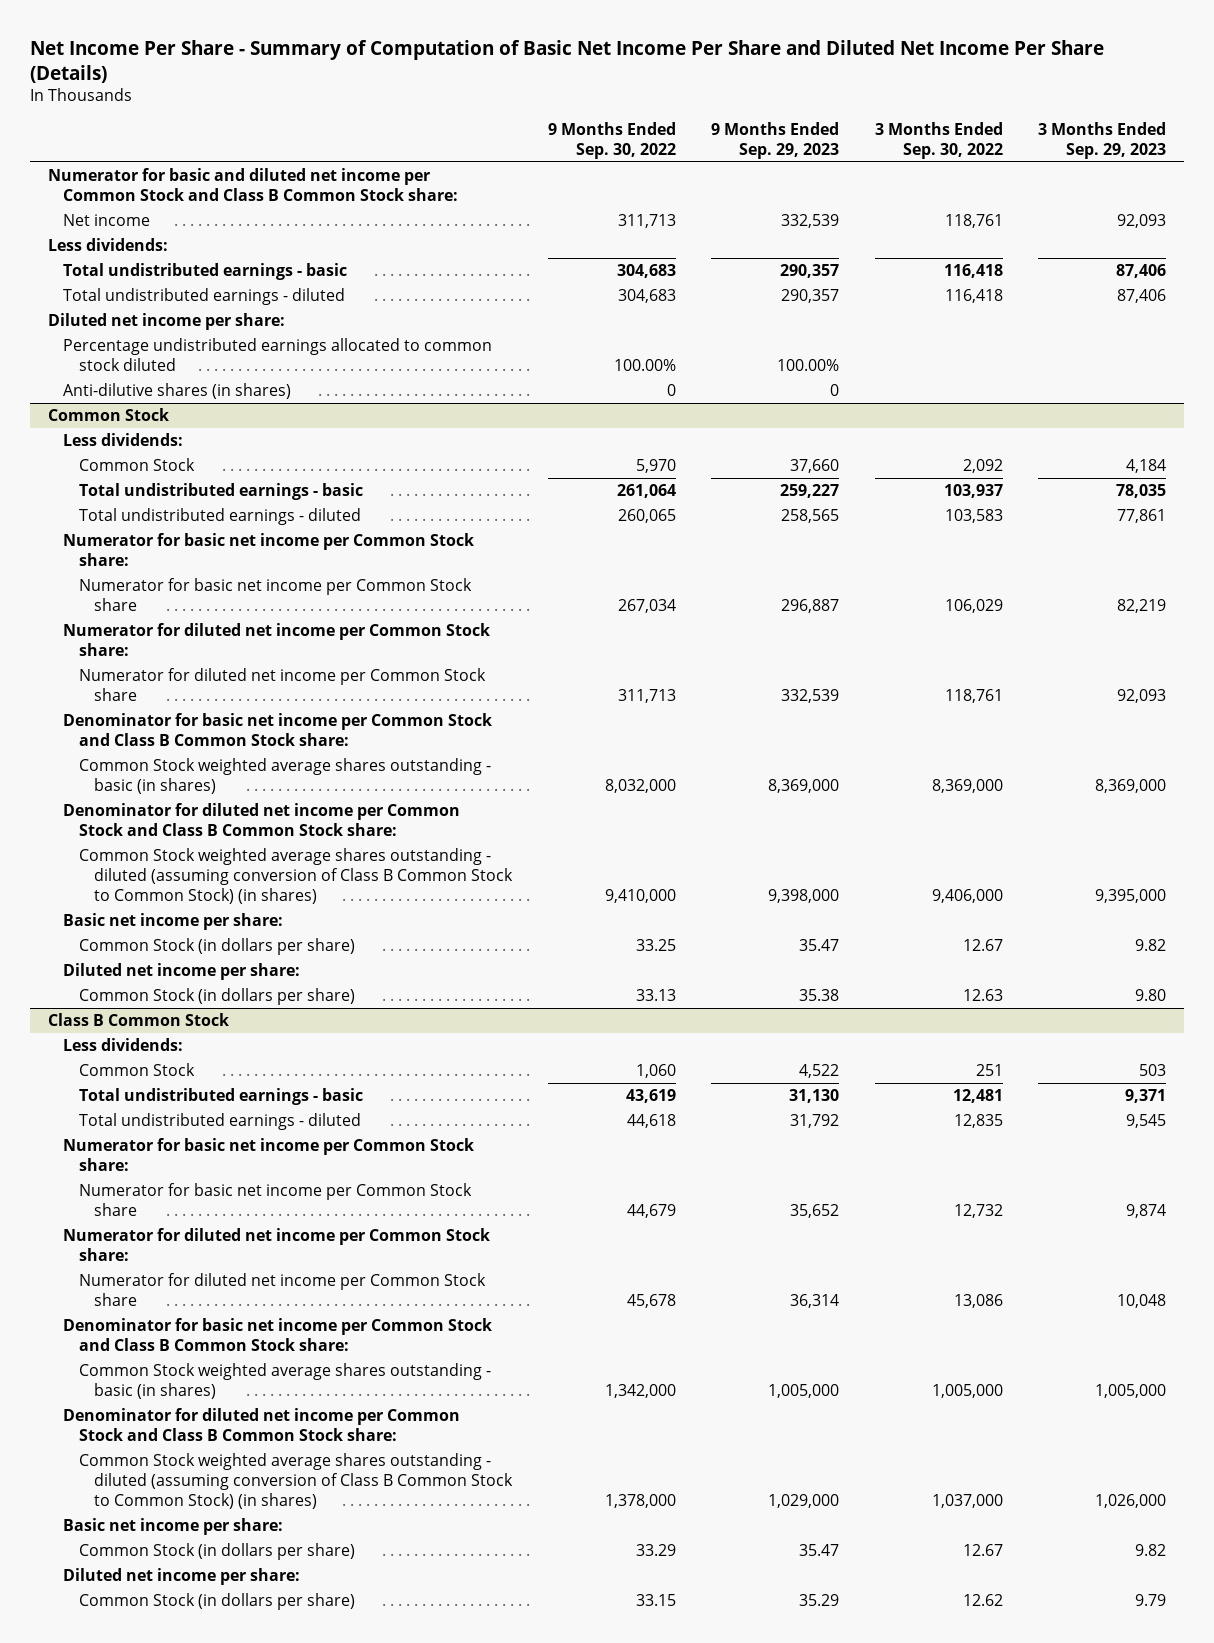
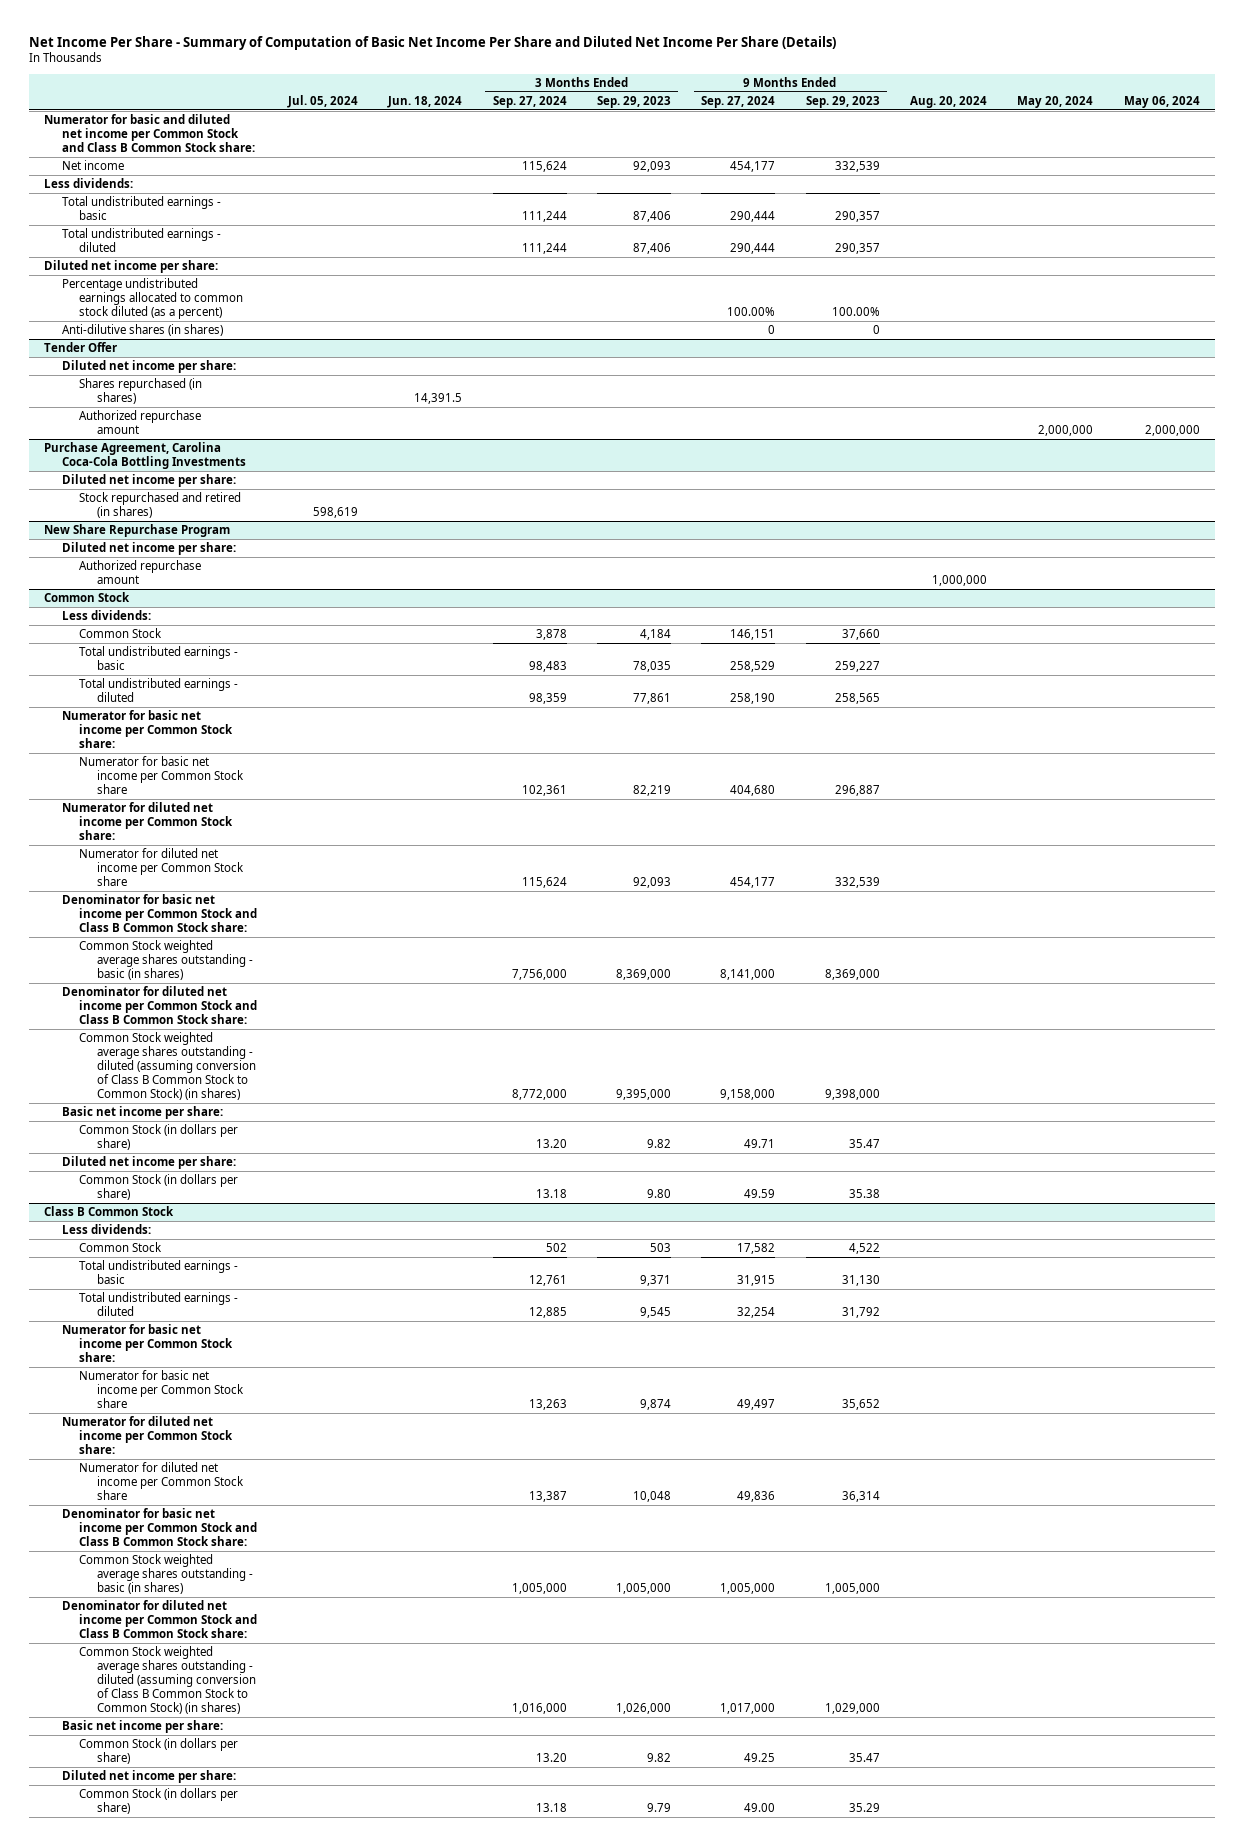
[547,122,676,160] 9 Months Ended Sep. 30, 2022 -> none
[874,122,1003,160] 3 Months Ended Sep. 30, 2022 -> none
none -> [286,94,358,108] Jul. 05, 2024
none -> [387,95,463,108] Jun. 18, 2024
none -> [492,95,567,108] Sep. 27, 2024
none -> [701,95,776,108] Sep. 27, 2024
none -> [909,95,987,108] Aug. 20, 2024
none -> [1017,95,1094,108] May 20, 2024
none -> [1123,95,1200,108] May 06, 2024
[63,338,493,372] Percentage undistributed earnings allocated to common stock diluted -> [61,278,244,320] Percentage undistributed earnings allocated to common stock diluted (as a percent)
none -> [44,342,118,353] Tender Offer
none -> [61,360,236,374] Diluted net income per share:
none -> [79,378,203,405] Shares repurchased (in shares)
none -> [79,410,202,435] Authorized repurchase amount
none -> [44,442,246,470] Purchase Agreement, Carolina Coca-Cola Bottling Investments
none -> [61,474,236,488] Diluted net income per share:
none -> [79,492,242,519] Stock repurchased and retired (in shares)
none -> [44,524,231,538] New Share Repurchase Program
none -> [61,542,236,556] Diluted net income per share:
none -> [79,560,202,585] Authorized repurchase amount

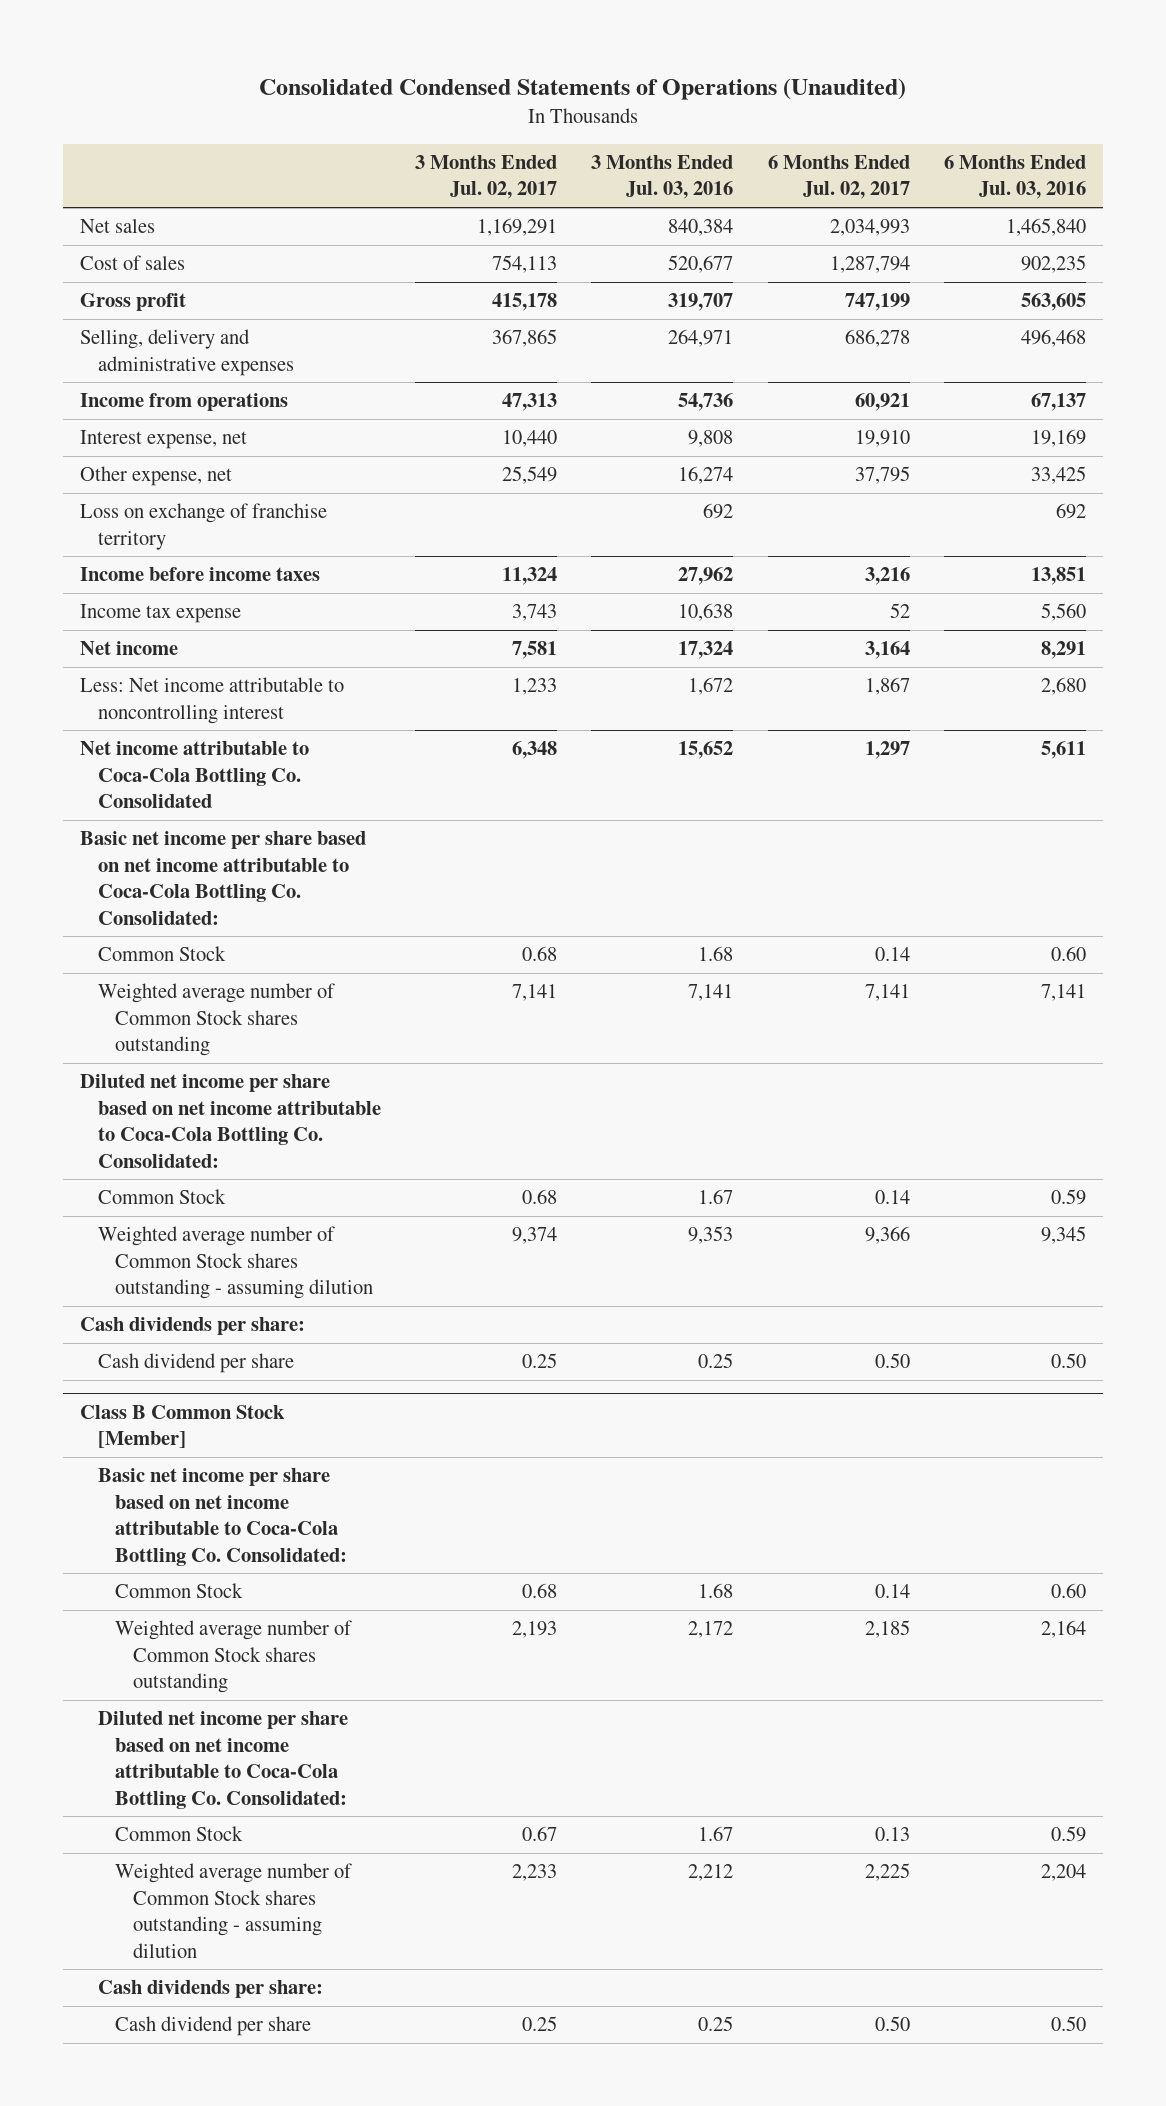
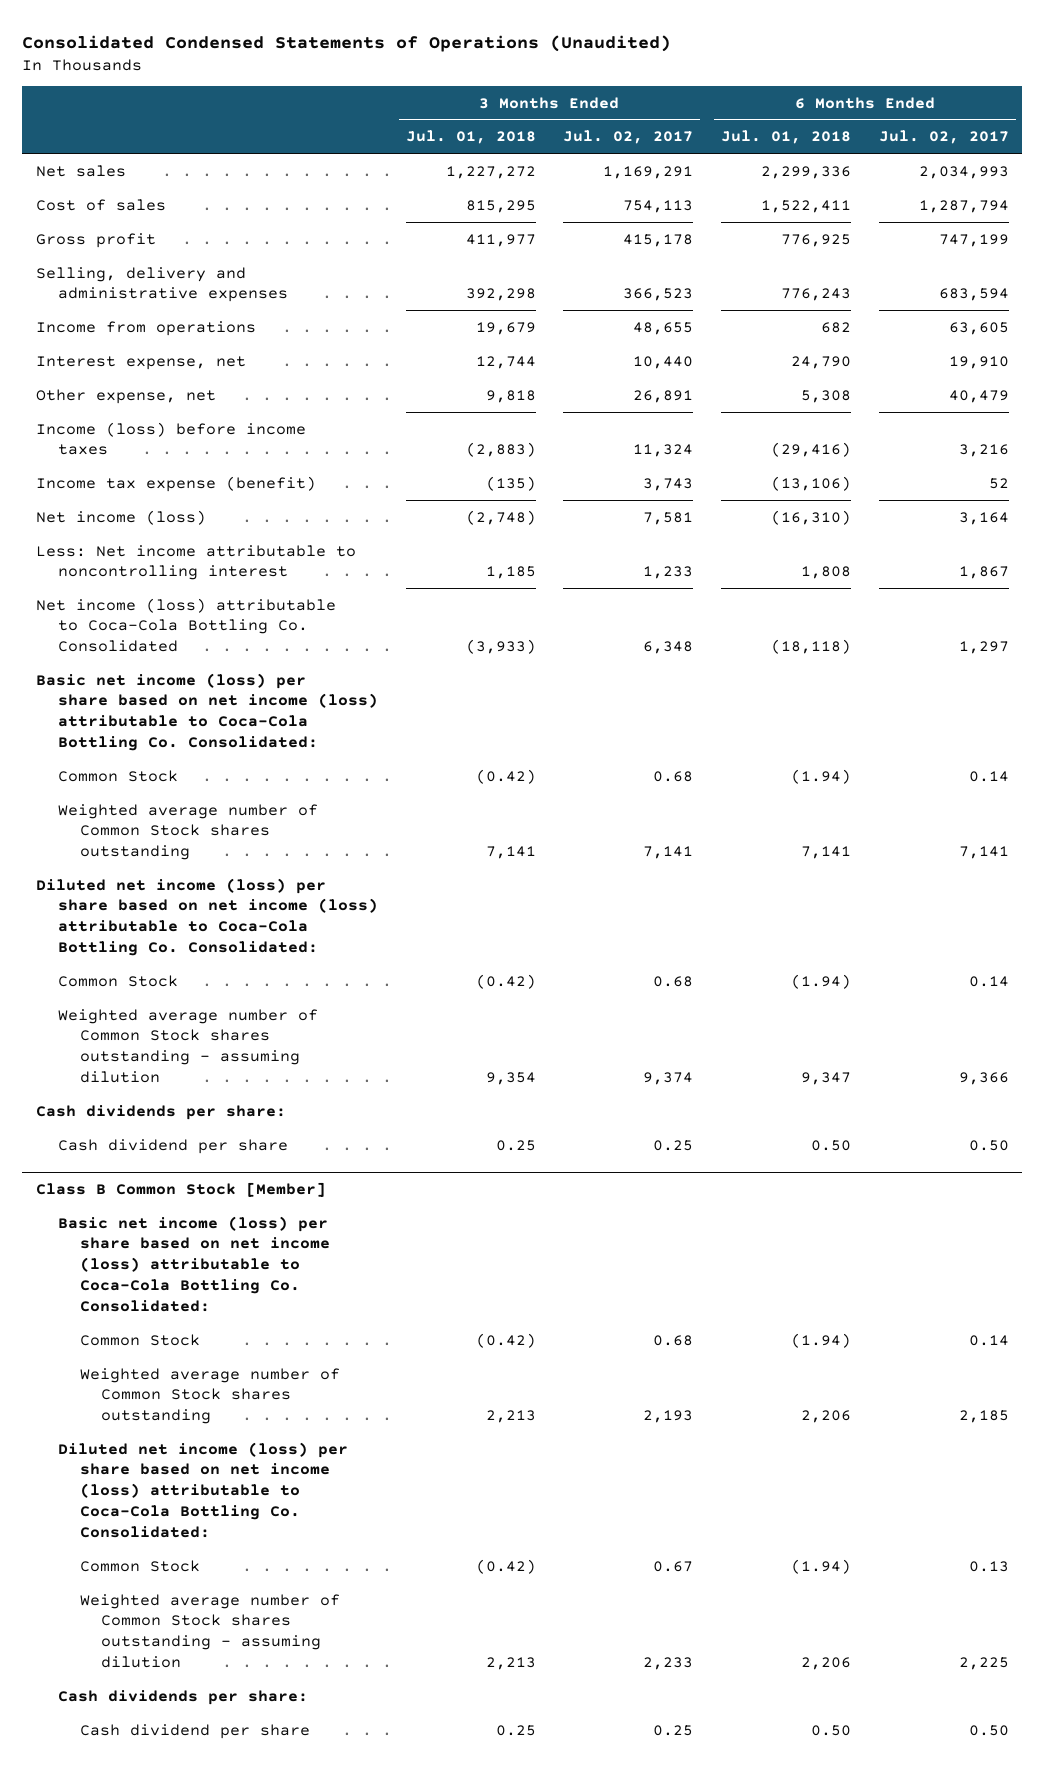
[591,155,734,200] 3 Months Ended Jul. 03, 2016 -> none
[944,155,1087,200] 6 Months Ended Jul. 03, 2016 -> none
none -> [405,130,536,145] Jul. 01, 2018
none -> [720,130,851,145] Jul. 01, 2018
[492,329,558,348] 367,865 -> [623,288,694,302] 366,523
[844,329,910,348] 686,278 -> [938,288,1009,302] 683,594
[502,393,558,412] 47,313 -> [633,321,694,335] 48,655
[854,393,910,412] 60,921 -> [948,321,1009,335] 63,605
[80,503,328,550] Loss on exchange of franchise territory -> none
[502,466,558,485] 25,549 -> [633,389,694,403] 26,891
[854,466,910,485] 37,795 -> [948,389,1009,403] 40,479
[80,567,321,582] Income before income taxes -> [36,421,307,456] Income (loss) before income taxes
[80,604,242,624] Income tax expense -> [36,475,317,492] Income tax expense (benefit)
[80,641,179,656] Net income -> [36,509,207,525] Net income (loss)
[80,741,310,809] Net income attributable to Coca-Cola Bottling Co. Consolidated -> [36,597,337,653] Net income (loss) attributable to Coca-Cola Bottling Co. Consolidated
[80,831,367,925] Basic net income per share based on net income attributable to Coca-Cola Bottling Co. Consolidated: -> [36,672,378,752] Basic net income (loss) per share based on net income (loss) attributable to Coca-Cola Bottling Co. Consolidated:
[80,1074,381,1168] Diluted net income per share based on net income attributable to Coca-Cola Bottling Co. Consolidated: -> [36,877,378,957] Diluted net income (loss) per share based on net income (loss) attributable to Coca-Cola Bottling Co. Consolidated:
[97,1468,348,1566] Basic net income per share based on net income attributable to Coca-Cola Bottling Co. Consolidated: -> [57,1215,330,1312] Basic net income (loss) per share based on net income (loss) attributable to Coca-Cola Bottling Co. Consolidated:
[97,1711,348,1809] Diluted net income per share based on net income attributable to Coca-Cola Bottling Co. Consolidated: -> [57,1441,348,1538] Diluted net income (loss) per share based on net income (loss) attributable to Coca-Cola Bottling Co. Consolidated:

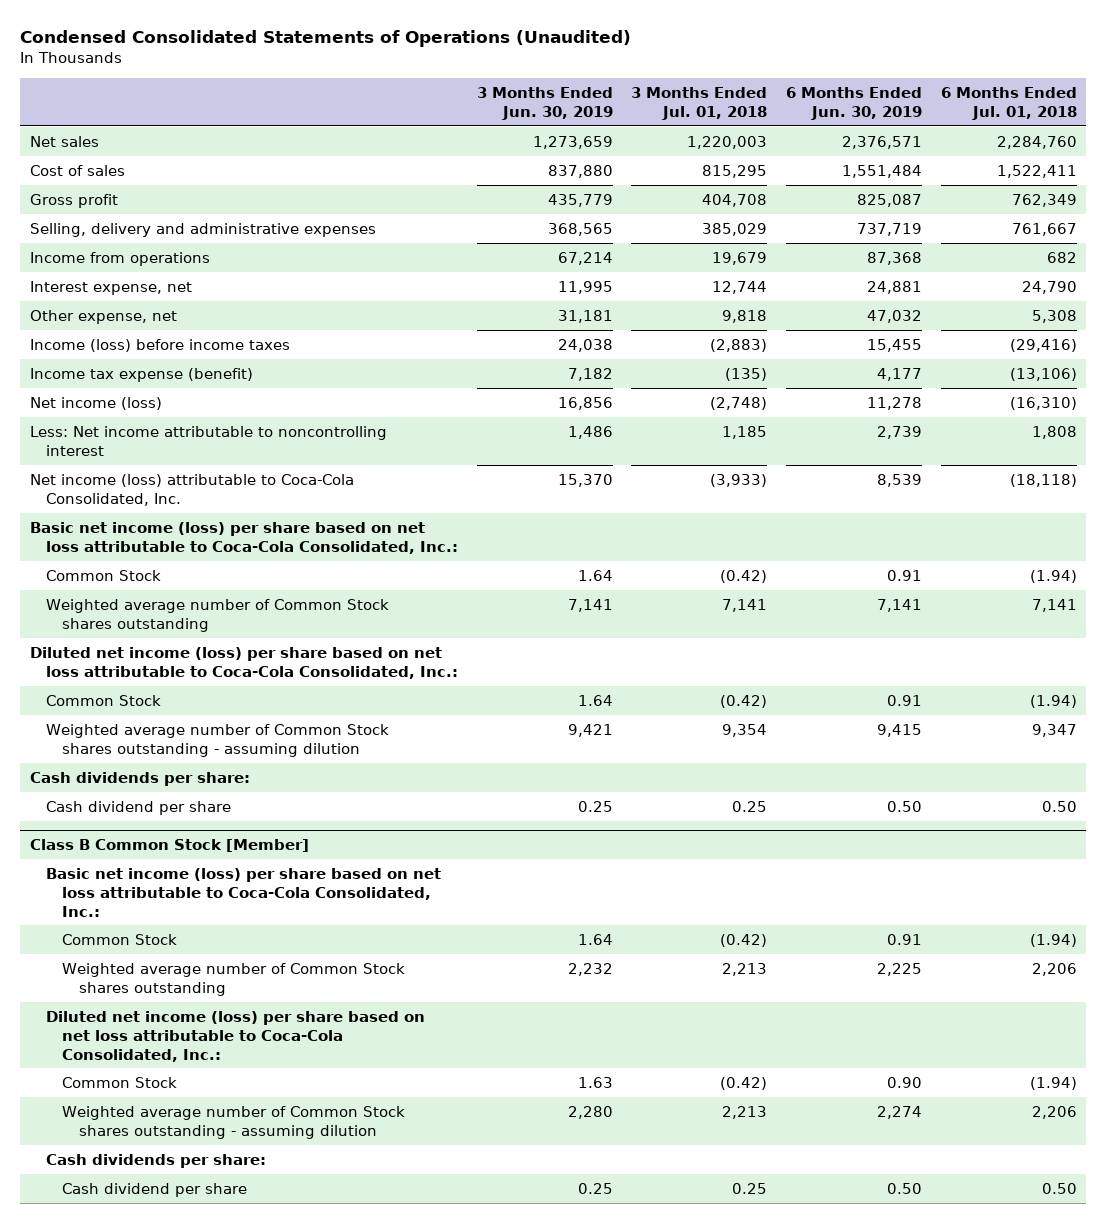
[22,34,672,52] Consolidated Condensed Statements of Operations (Unaudited) -> [20,30,632,48] Condensed Consolidated Statements of Operations (Unaudited)
[563,130,694,145] Jul. 02, 2017 -> none
[878,130,1009,145] Jul. 02, 2017 -> none
none -> [476,86,613,120] 3 Months Ended Jun. 30, 2019
none -> [786,86,923,120] 6 Months Ended Jun. 30, 2019
[445,165,536,179] 1,227,272 -> [687,135,768,149] 1,220,003
[760,165,851,179] 2,299,336 -> [996,135,1077,149] 2,284,760
[465,233,536,247] 411,977 -> [702,193,768,207] 404,708
[780,233,851,247] 776,925 -> [1011,193,1077,207] 762,349
[465,288,536,302] 392,298 -> [702,222,768,236] 385,029
[780,288,851,302] 776,243 -> [1011,222,1077,236] 761,667
[36,597,337,653] Net income (loss) attributable to Coca-Cola Bottling Co. Consolidated -> [29,473,354,506] Net income (loss) attributable to Coca-Cola Consolidated, Inc.
[36,672,378,752] Basic net income (loss) per share based on net income (loss) attributable to Coca-Cola Bottling Co. Consolidated: -> [29,521,459,554] Basic net income (loss) per share based on net loss attributable to Coca-Cola Consolidated, Inc.:
[36,877,378,957] Diluted net income (loss) per share based on net income (loss) attributable to Coca-Cola Bottling Co. Consolidated: -> [29,646,459,679] Diluted net income (loss) per share based on net loss attributable to Coca-Cola Consolidated, Inc.:
[57,1215,330,1312] Basic net income (loss) per share based on net income (loss) attributable to Coca-Cola Bottling Co. Consolidated: -> [46,867,442,917] Basic net income (loss) per share based on net loss attributable to Coca-Cola Consolidated, Inc.:
[57,1441,348,1538] Diluted net income (loss) per share based on net income (loss) attributable to Coca-Cola Bottling Co. Consolidated: -> [46,1010,426,1062] Diluted net income (loss) per share based on net loss attributable to Coca-Cola Consolidated, Inc.:

